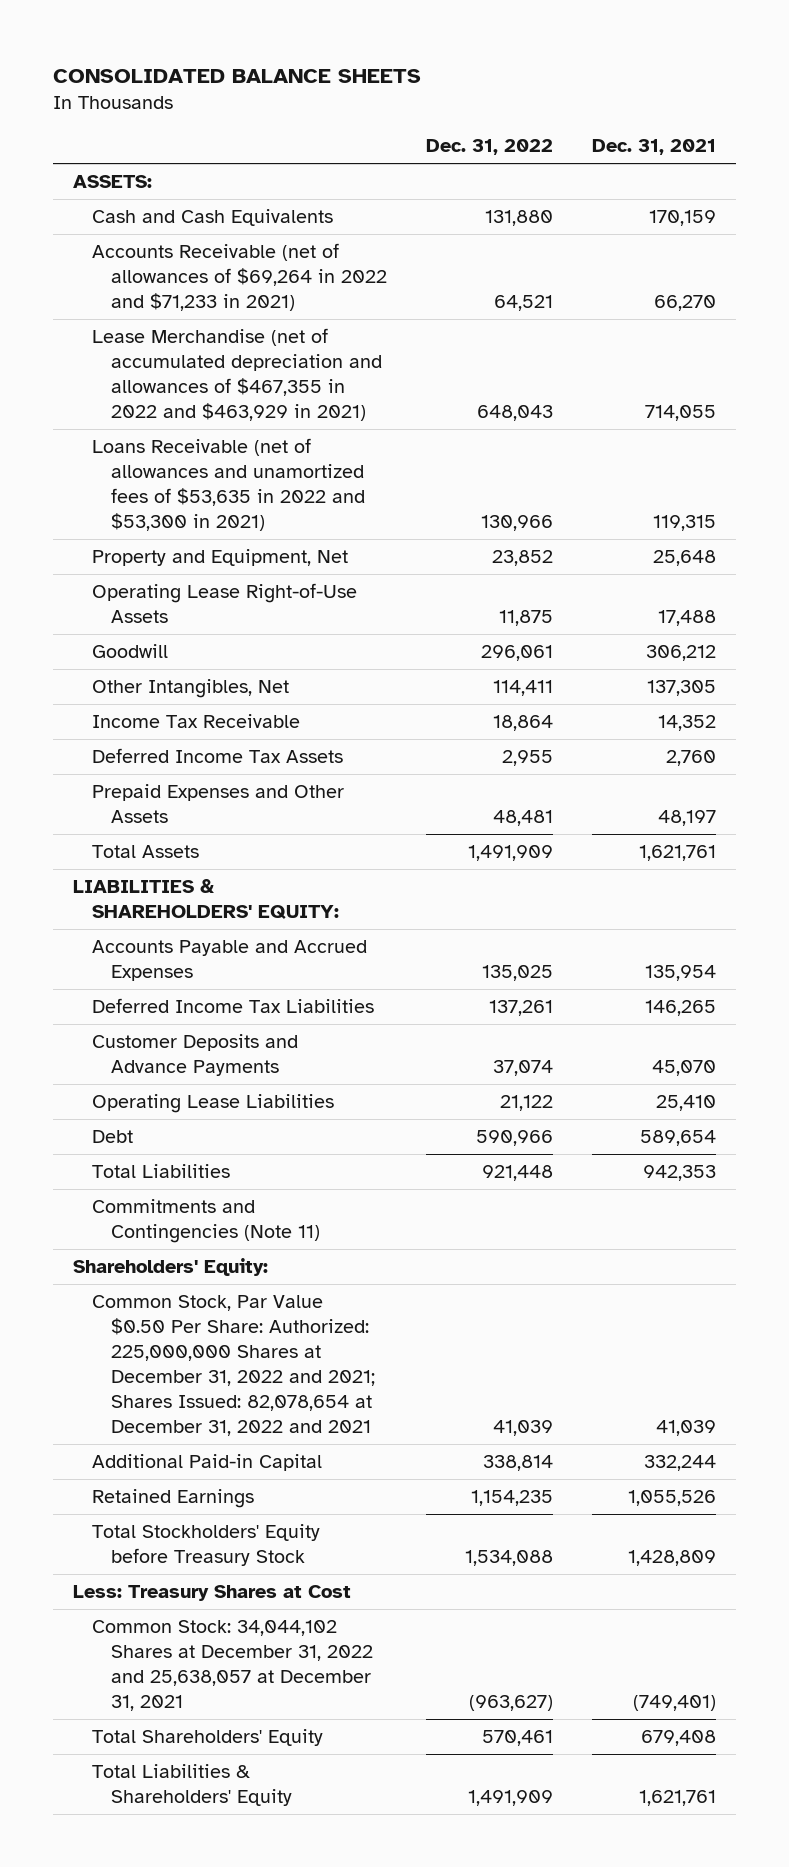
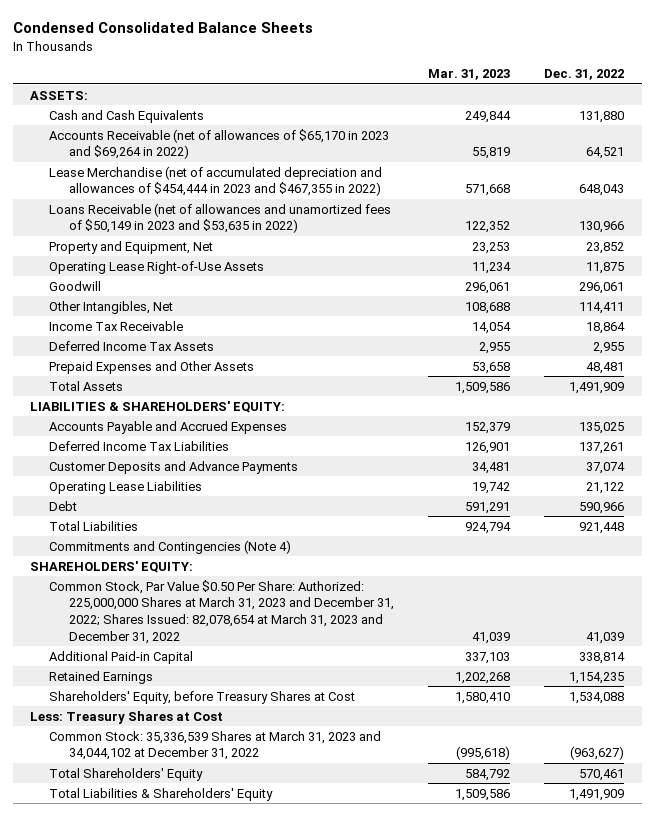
[53,69,422,84] CONSOLIDATED BALANCE SHEETS -> [12,21,313,33] Condensed Consolidated Balance Sheets
[592,139,717,156] Dec. 31, 2021 -> none
none -> [428,69,511,81] Mar. 31, 2023
[91,243,388,311] Accounts Receivable (net of allowances of $69,264 in 2022 and $71,233 in 2021) -> [49,128,390,160] Accounts Receivable (net of allowances of $65,170 in 2023 and $69,264 in 2022)
[91,328,383,421] Lease Merchandise (net of accumulated depreciation and allowances of $467,355 in 2022 and $463,929 in 2021) -> [49,165,383,197] Lease Merchandise (net of accumulated depreciation and allowances of $454,444 in 2023 and $467,355 in 2022)
[91,438,366,531] Loans Receivable (net of allowances and unamortized fees of $53,635 in 2022 and $53,300 in 2021) -> [49,202,392,234] Loans Receivable (net of allowances and unamortized fees of $50,149 in 2023 and $53,635 in 2022)
[91,1199,321,1243] Commitments and Contingencies (Note 11) -> [49,539,292,554] Commitments and Contingencies (Note 4)
[72,1258,268,1277] Shareholders' Equity: -> [29,560,193,573] SHAREHOLDERS' EQUITY:
[91,1295,376,1436] Common Stock, Par Value $0.50 Per Share: Authorized: 225,000,000 Shares at December 31, 2022 and 2021; Shares Issued: 82,078,654 at December 31, 2022 and 2021 -> [49,579,395,644] Common Stock, Par Value $0.50 Per Share: Authorized: 225,000,000 Shares at March 31, 2023 and December 31, 2022; Shares Issued: 82,078,654 at March 31, 2023 and December 31, 2022
[91,1524,320,1566] Total Stockholders' Equity before Treasury Stock -> [49,690,356,704] Shareholders' Equity, before Treasury Shares at Cost
[91,1620,374,1711] Common Stock: 34,044,102 Shares at December 31, 2022 and 25,638,057 at December 31, 2021 -> [49,730,382,761] Common Stock: 35,336,539 Shares at March 31, 2023 and 34,044,102 at December 31, 2022

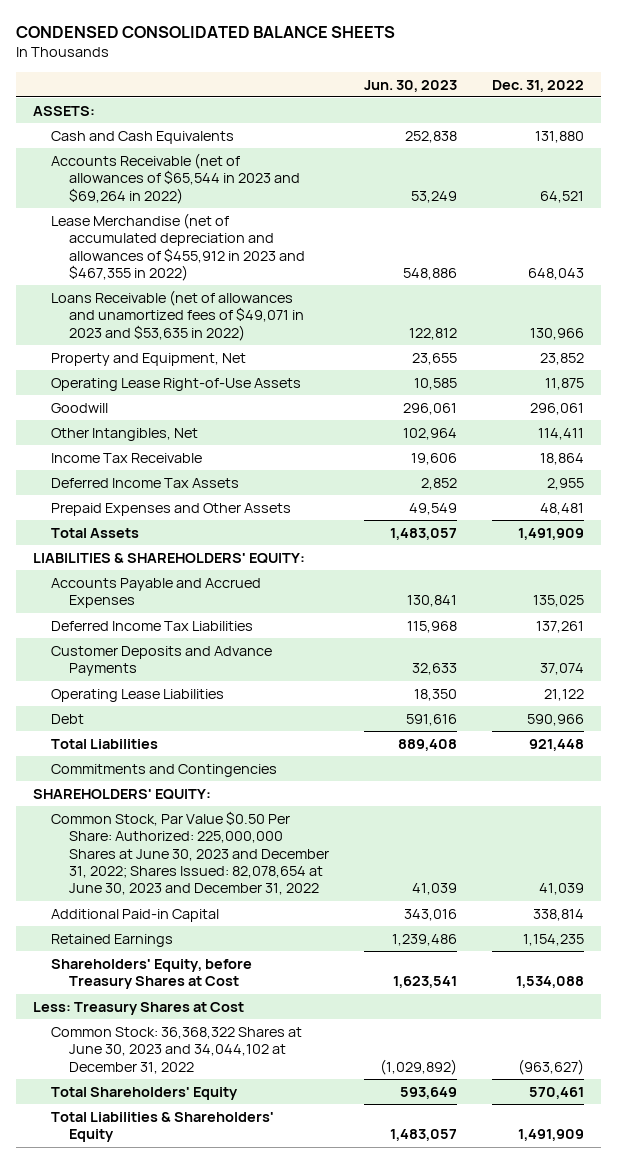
[12,21,313,33] Condensed Consolidated Balance Sheets -> [15,26,395,39] CONDENSED CONSOLIDATED BALANCE SHEETS
[428,69,511,81] Mar. 31, 2023 -> none
none -> [364,79,458,92] Jun. 30, 2023
[49,128,390,160] Accounts Receivable (net of allowances of $65,170 in 2023 and $69,264 in 2022) -> [51,152,301,204] Accounts Receivable (net of allowances of $65,544 in 2023 and $69,264 in 2022)
[49,165,383,197] Lease Merchandise (net of accumulated depreciation and allowances of $454,444 in 2023 and $467,355 in 2022) -> [51,212,306,282] Lease Merchandise (net of accumulated depreciation and allowances of $455,912 in 2023 and $467,355 in 2022)
[49,202,392,234] Loans Receivable (net of allowances and unamortized fees of $50,149 in 2023 and $53,635 in 2022) -> [51,289,305,341] Loans Receivable (net of allowances and unamortized fees of $49,071 in 2023 and $53,635 in 2022)
[49,539,292,554] Commitments and Contingencies (Note 4) -> [51,763,278,777] Commitments and Contingencies
[49,579,395,644] Common Stock, Par Value $0.50 Per Share: Authorized: 225,000,000 Shares at March 31, 2023 and December 31, 2022; Shares Issued: 82,078,654 at March 31, 2023 and December 31, 2022 -> [51,810,330,896] Common Stock, Par Value $0.50 Per Share: Authorized: 225,000,000 Shares at June 30, 2023 and December 31, 2022; Shares Issued: 82,078,654 at June 30, 2023 and December 31, 2022
[49,730,382,761] Common Stock: 35,336,539 Shares at March 31, 2023 and 34,044,102 at December 31, 2022 -> [51,1026,303,1074] Common Stock: 36,368,322 Shares at June 30, 2023 and 34,044,102 at December 31, 2022

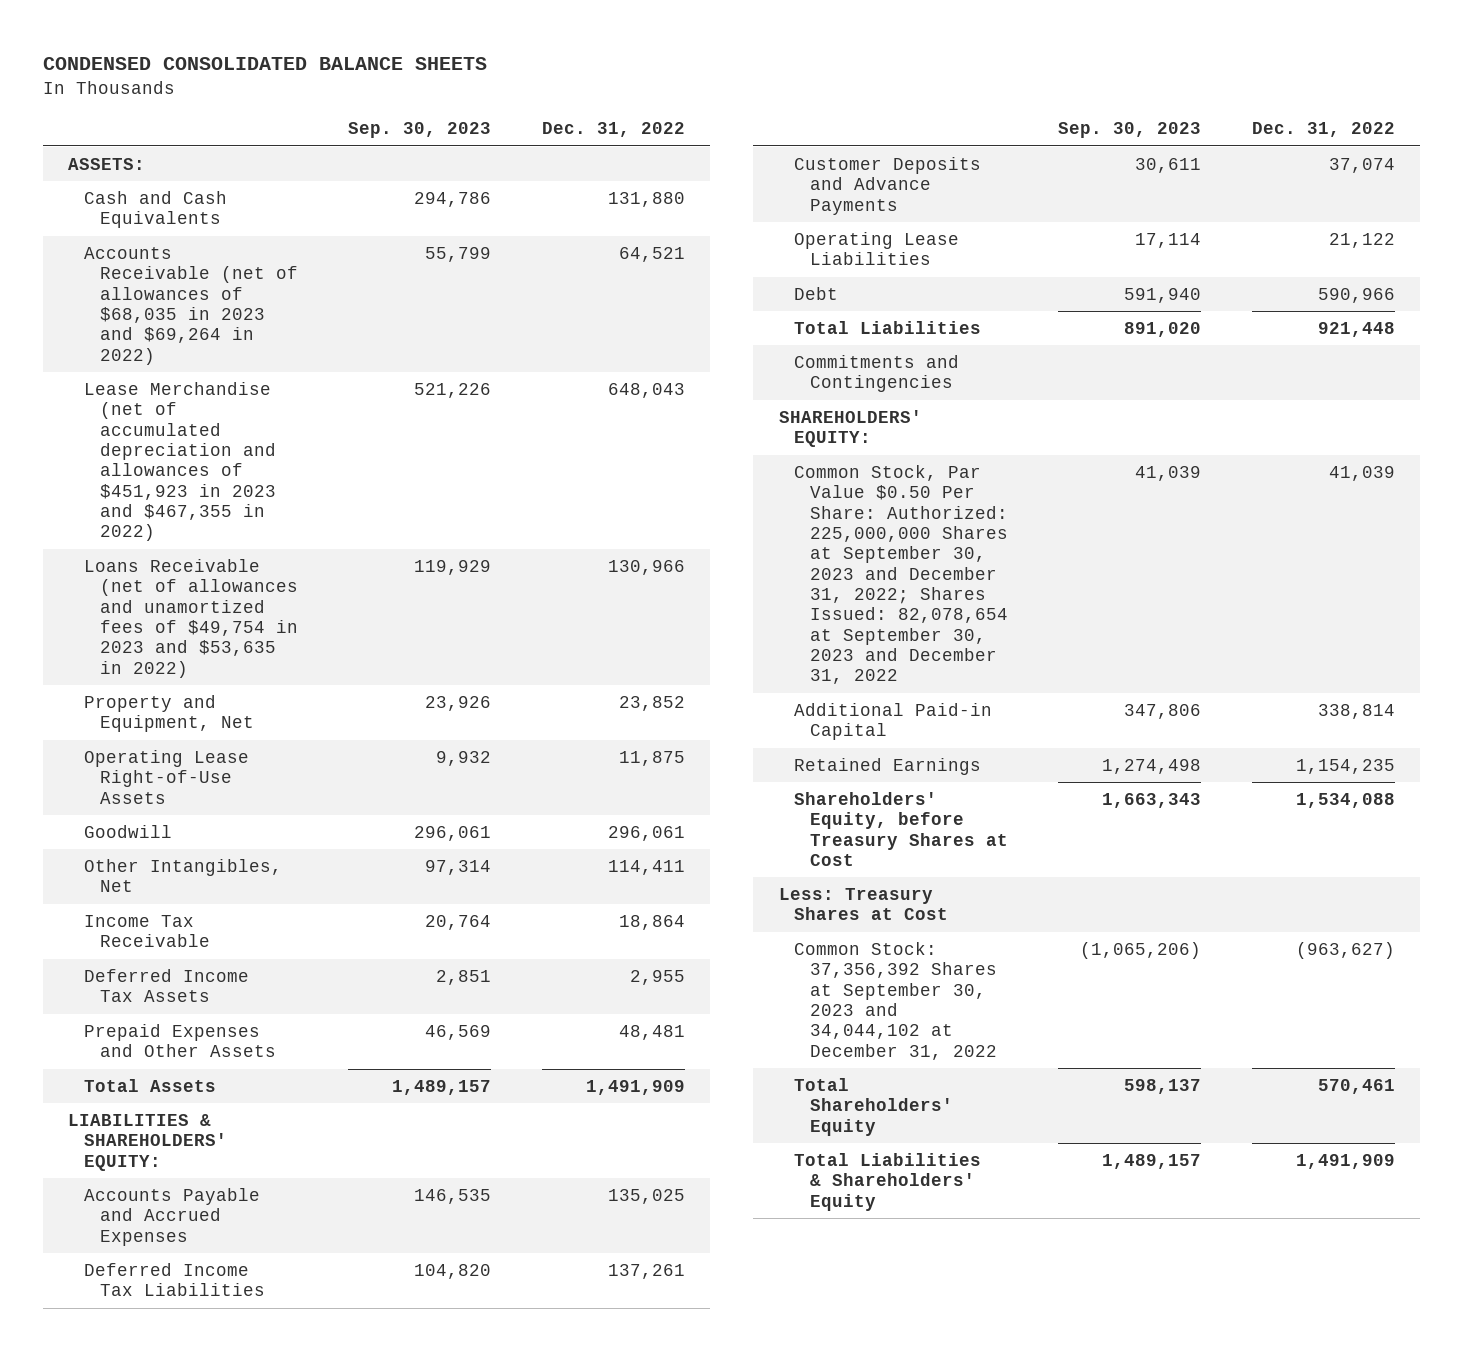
[364,79,458,92] Jun. 30, 2023 -> none
none -> [348,122,492,139] Sep. 30, 2023
[51,152,301,204] Accounts Receivable (net of allowances of $65,544 in 2023 and $69,264 in 2022) -> [84,246,298,365] Accounts Receivable (net of allowances of $68,035 in 2023 and $69,264 in 2022)
[51,212,306,282] Lease Merchandise (net of accumulated depreciation and allowances of $455,912 in 2023 and $467,355 in 2022) -> [84,381,276,542] Lease Merchandise (net of accumulated depreciation and allowances of $451,923 in 2023 and $467,355 in 2022)
[51,289,305,341] Loans Receivable (net of allowances and unamortized fees of $49,071 in 2023 and $53,635 in 2022) -> [84,558,298,678] Loans Receivable (net of allowances and unamortized fees of $49,754 in 2023 and $53,635 in 2022)
[51,810,330,896] Common Stock, Par Value $0.50 Per Share: Authorized: 225,000,000 Shares at June 30, 2023 and December 31, 2022; Shares Issued: 82,078,654 at June 30, 2023 and December 31, 2022 -> [794,464,1009,685] Common Stock, Par Value $0.50 Per Share: Authorized: 225,000,000 Shares at September 30, 2023 and December 31, 2022; Shares Issued: 82,078,654 at September 30, 2023 and December 31, 2022
[51,1026,303,1074] Common Stock: 36,368,322 Shares at June 30, 2023 and 34,044,102 at December 31, 2022 -> [794,941,998,1060] Common Stock: 37,356,392 Shares at September 30, 2023 and 34,044,102 at December 31, 2022

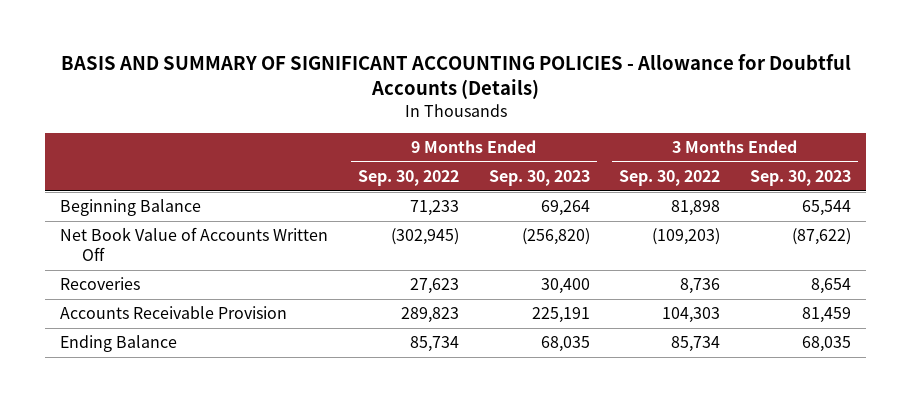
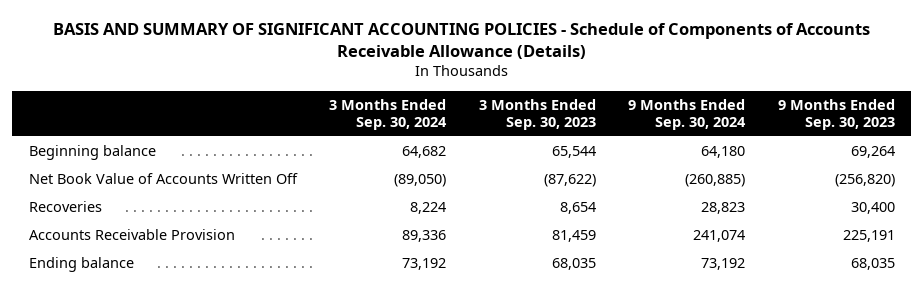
[60,54,851,100] BASIS AND SUMMARY OF SIGNIFICANT ACCOUNTING POLICIES - Allowance for Doubtful Accounts (Details) -> [52,22,870,60] BASIS AND SUMMARY OF SIGNIFICANT ACCOUNTING POLICIES - Schedule of Components of Accounts Receivable Allowance (Details)
[357,170,459,187] Sep. 30, 2022 -> none
[619,170,721,187] Sep. 30, 2022 -> none
none -> [329,98,448,131] 3 Months Ended Sep. 30, 2024
none -> [628,98,747,131] 9 Months Ended Sep. 30, 2024
[60,199,202,217] Beginning Balance -> [28,144,156,160] Beginning balance
[60,335,178,353] Ending Balance -> [28,256,134,272] Ending balance

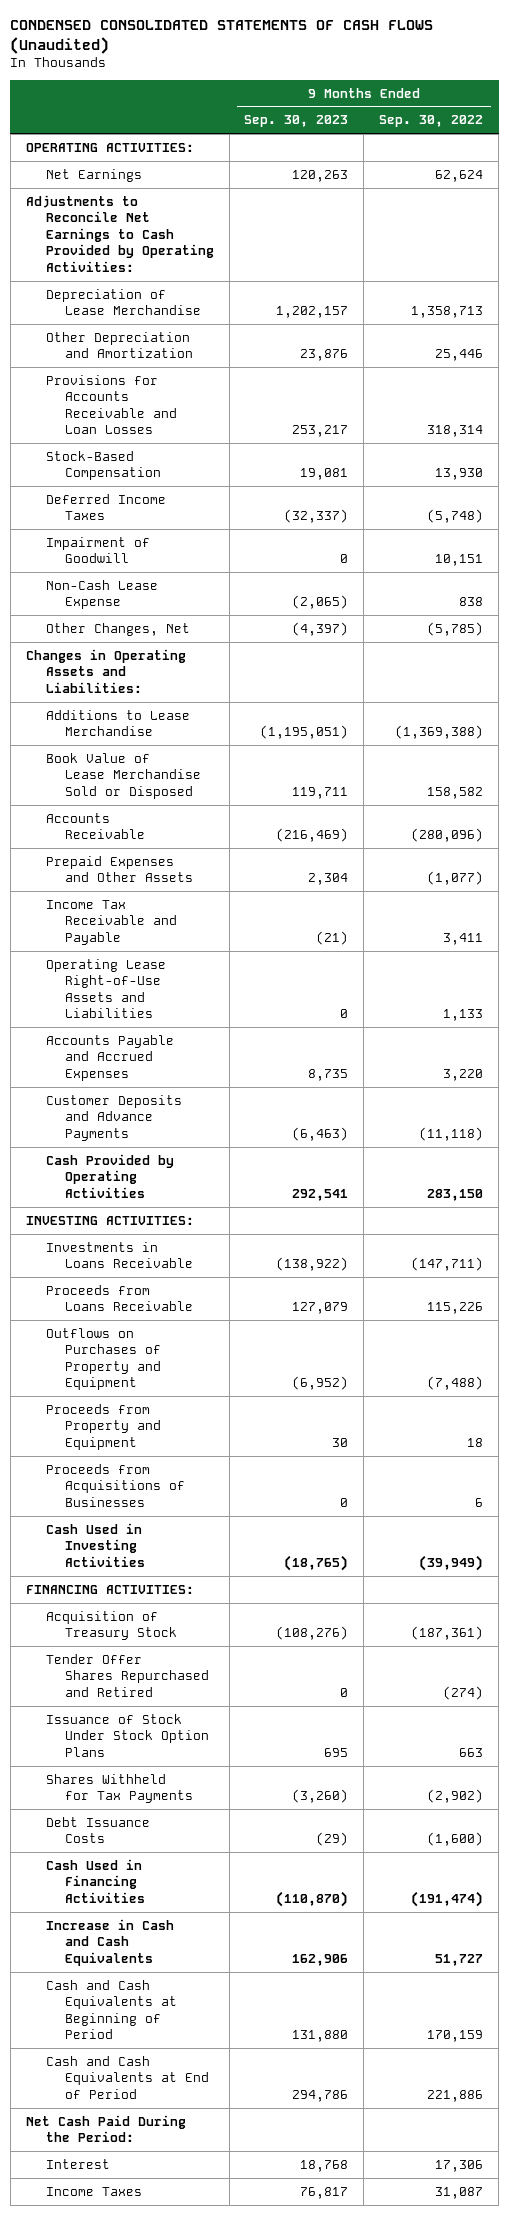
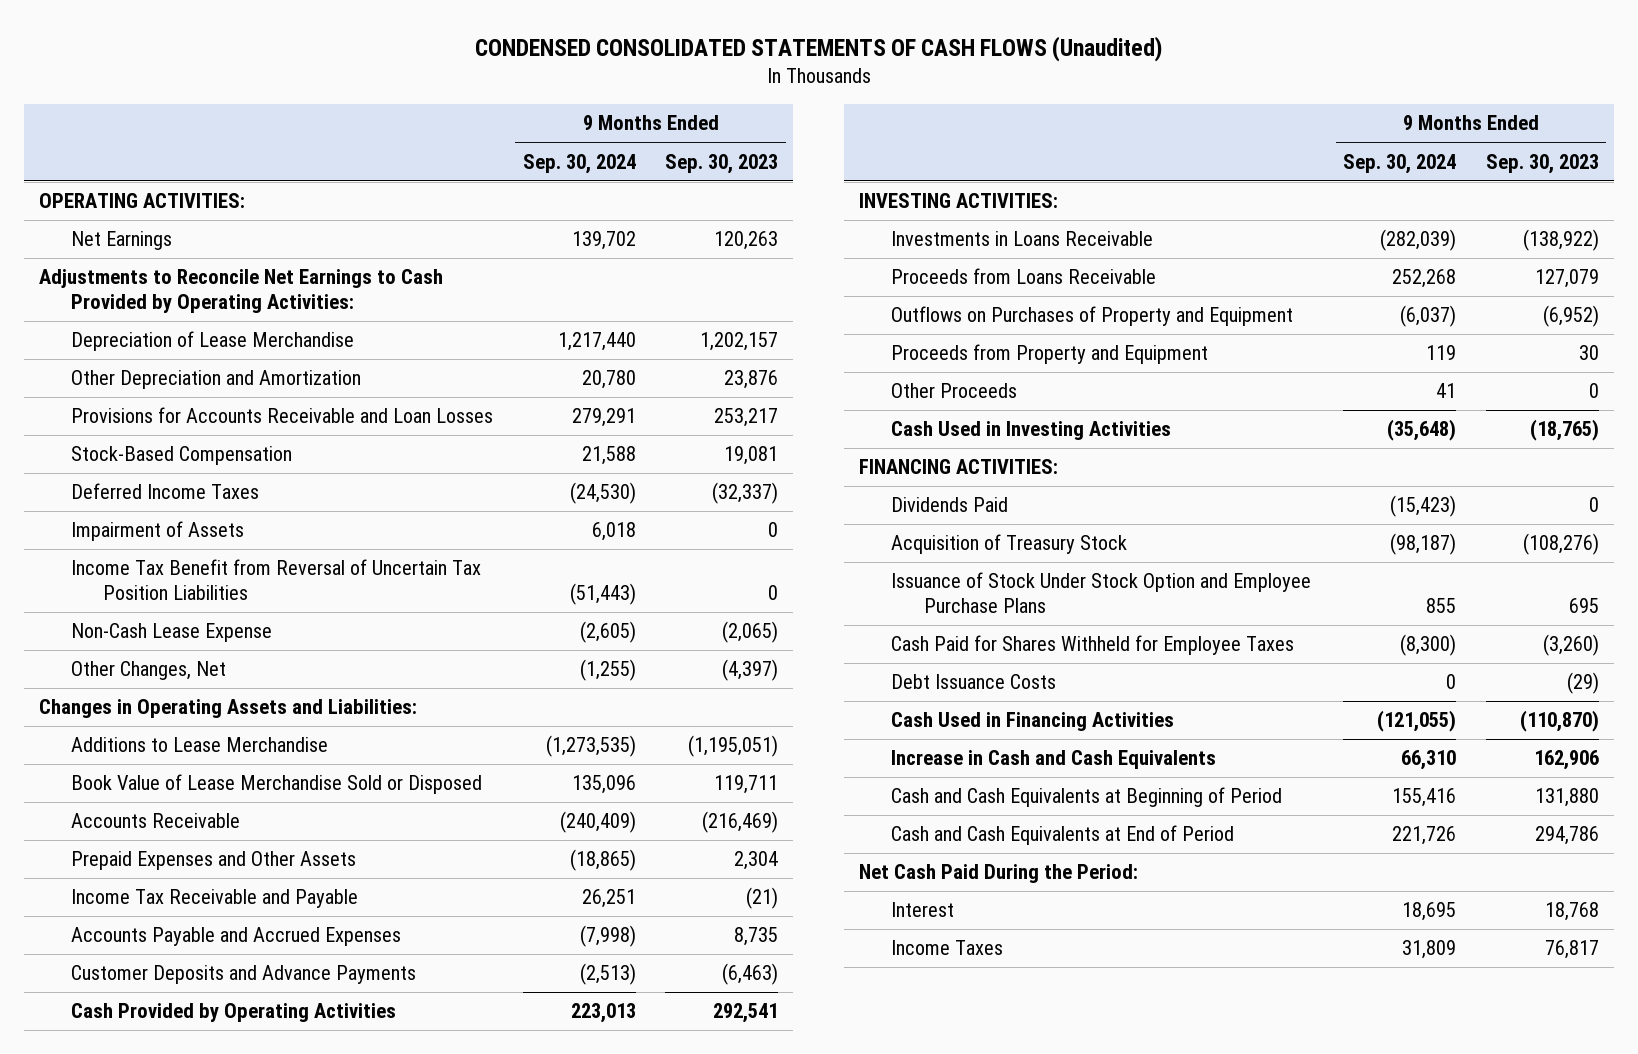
[379,115,484,128] Sep. 30, 2022 -> none
none -> [522,153,636,174] Sep. 30, 2024
[45,536,150,564] Impairment of Goodwill -> [71,521,245,542] Impairment of Assets
none -> [71,559,482,601] Income Tax Benefit from Reversal of Uncertain Tax Position Liabilities
[45,958,166,1019] Operating Lease Right-of-Use Assets and Liabilities -> none
[45,1463,186,1507] Proceeds from Acquisitions of Businesses -> none
none -> [891,383,1018,399] Other Proceeds
none -> [891,497,1009,513] Dividends Paid
[45,1653,210,1697] Tender Offer Shares Repurchased and Retired -> none
[45,1713,210,1757] Issuance of Stock Under Stock Option Plans -> [891,572,1312,614] Issuance of Stock Under Stock Option and Employee Purchase Plans
[45,1773,194,1804] Shares Withheld for Tax Payments -> [891,635,1295,656] Cash Paid for Shares Withheld for Employee Taxes

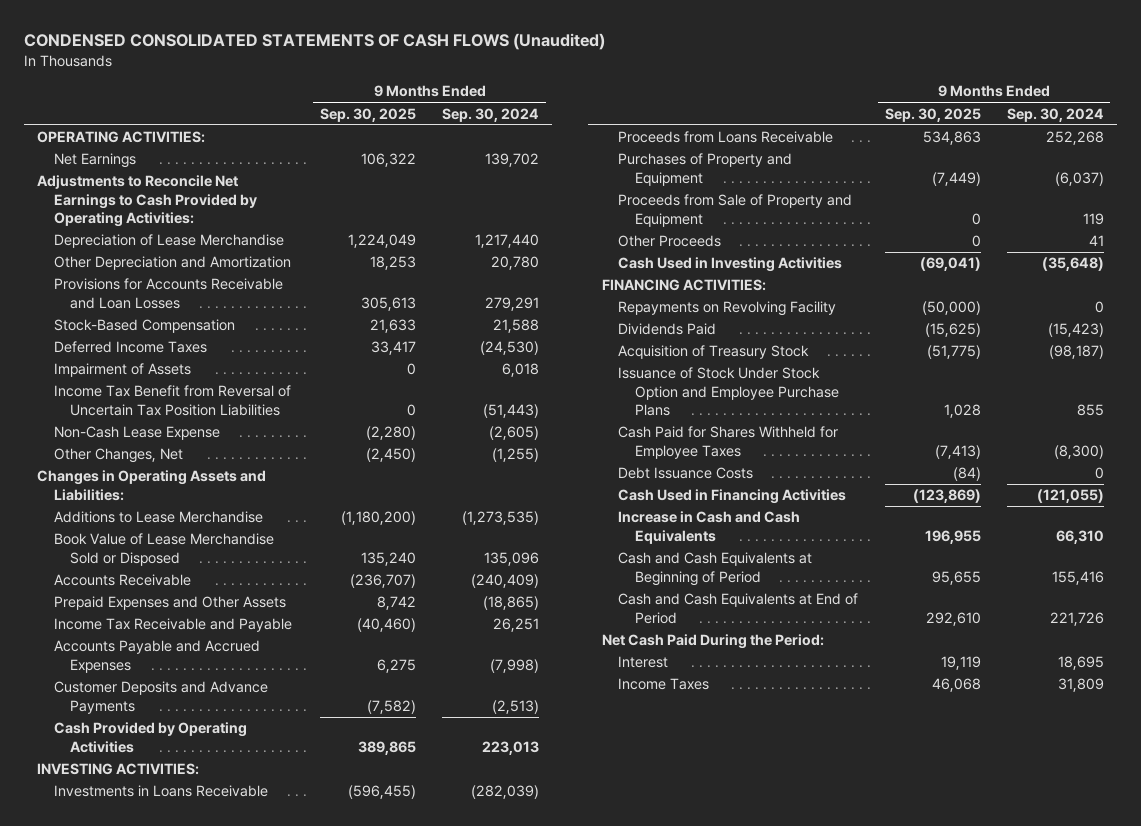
[665,153,779,174] Sep. 30, 2023 -> none
none -> [319,107,416,122] Sep. 30, 2025
[891,306,1294,327] Outflows on Purchases of Property and Equipment -> [618,153,793,186] Purchases of Property and Equipment
[891,344,1209,365] Proceeds from Property and Equipment -> [618,194,853,227] Proceeds from Sale of Property and Equipment
none -> [618,301,837,317] Repayments on Revolving Facility

